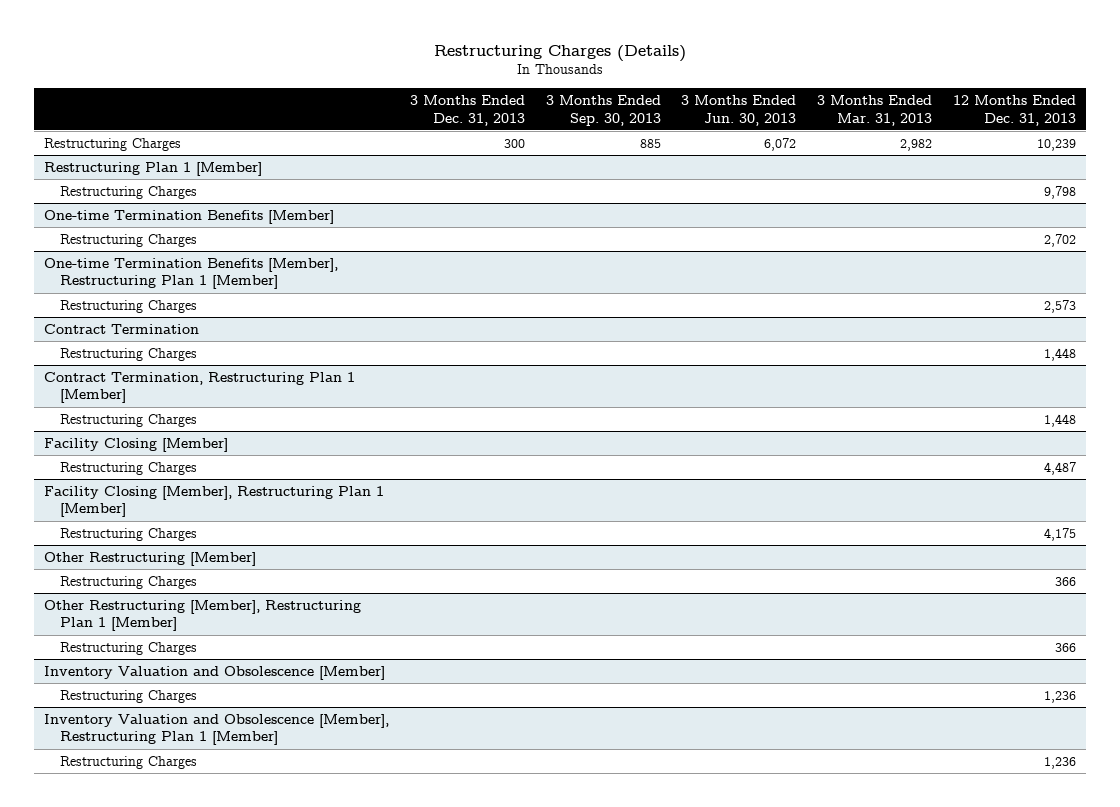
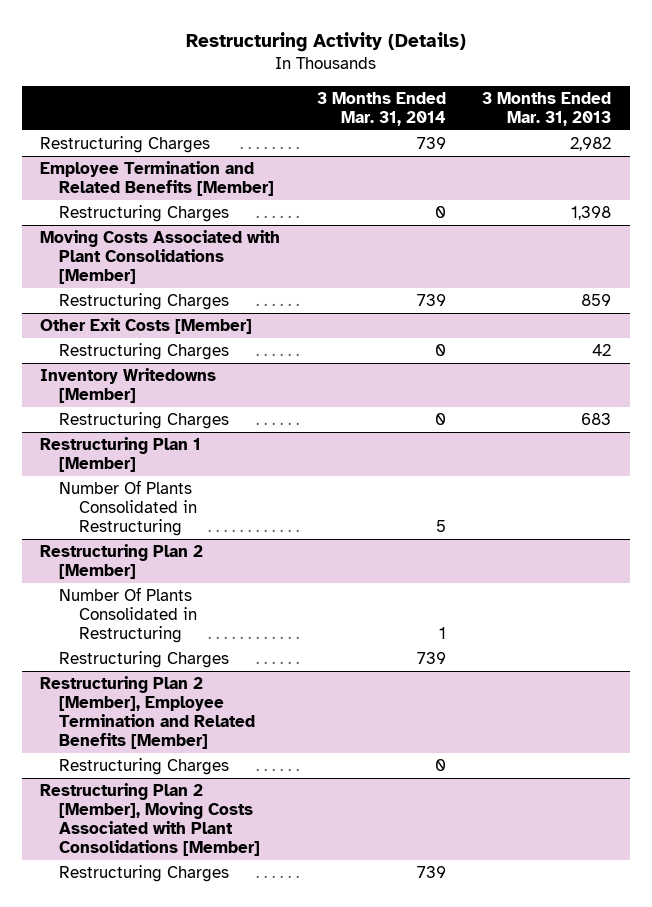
[433,44,686,62] Restructuring Charges (Details) -> [185,32,466,53] Restructuring Activity (Details)
[410,94,526,126] 3 Months Ended Dec. 31, 2013 -> none
[545,94,661,126] 3 Months Ended Sep. 30, 2013 -> none
[681,94,797,126] 3 Months Ended Jun. 30, 2013 -> none
[952,94,1076,126] 12 Months Ended Dec. 31, 2013 -> none
none -> [316,91,446,126] 3 Months Ended Mar. 31, 2014
none -> [40,161,275,196] Employee Termination and Related Benefits [Member]
none -> [59,205,230,223] Restructuring Charges
none -> [40,230,281,284] Moving Costs Associated with Plant Consolidations [Member]
none -> [59,293,230,311] Restructuring Charges
none -> [40,318,253,335] Other Exit Costs [Member]
none -> [59,343,230,361] Restructuring Charges
none -> [40,368,217,403] Inventory Writedowns [Member]
none -> [59,412,230,430] Restructuring Charges
[60,185,198,199] Restructuring Charges -> none
[44,209,335,224] One-time Termination Benefits [Member] -> none
[60,233,198,247] Restructuring Charges -> none
[44,257,339,290] One-time Termination Benefits [Member], Restructuring Plan 1 [Member] -> none
[60,299,198,313] Restructuring Charges -> none
[44,323,200,334] Contract Termination -> none
[60,347,198,361] Restructuring Charges -> none
[44,371,356,404] Contract Termination, Restructuring Plan 1 [Member] -> none
[60,413,198,427] Restructuring Charges -> none
[44,437,229,452] Facility Closing [Member] -> none
[60,461,198,475] Restructuring Charges -> none
[44,485,385,518] Facility Closing [Member], Restructuring Plan 1 [Member] -> none
[60,527,198,541] Restructuring Charges -> none
[44,551,257,566] Other Restructuring [Member] -> none
[60,575,198,589] Restructuring Charges -> none
[44,599,362,632] Other Restructuring [Member], Restructuring Plan 1 [Member] -> none
[60,641,198,655] Restructuring Charges -> none
[44,665,386,680] Inventory Valuation and Obsolescence [Member] -> none
[60,689,198,703] Restructuring Charges -> none
[44,713,390,746] Inventory Valuation and Obsolescence [Member], Restructuring Plan 1 [Member] -> none
[60,755,198,769] Restructuring Charges -> none
none -> [59,480,197,536] Number Of Plants Consolidated in Restructuring
none -> [40,544,204,579] Restructuring Plan 2 [Member]
none -> [59,587,197,643] Number Of Plants Consolidated in Restructuring
none -> [59,651,230,669] Restructuring Charges
none -> [40,676,256,749] Restructuring Plan 2 [Member], Employee Termination and Related Benefits [Member]
none -> [59,758,230,776] Restructuring Charges
none -> [40,783,261,856] Restructuring Plan 2 [Member], Moving Costs Associated with Plant Consolidations [Member]
none -> [59,865,230,883] Restructuring Charges

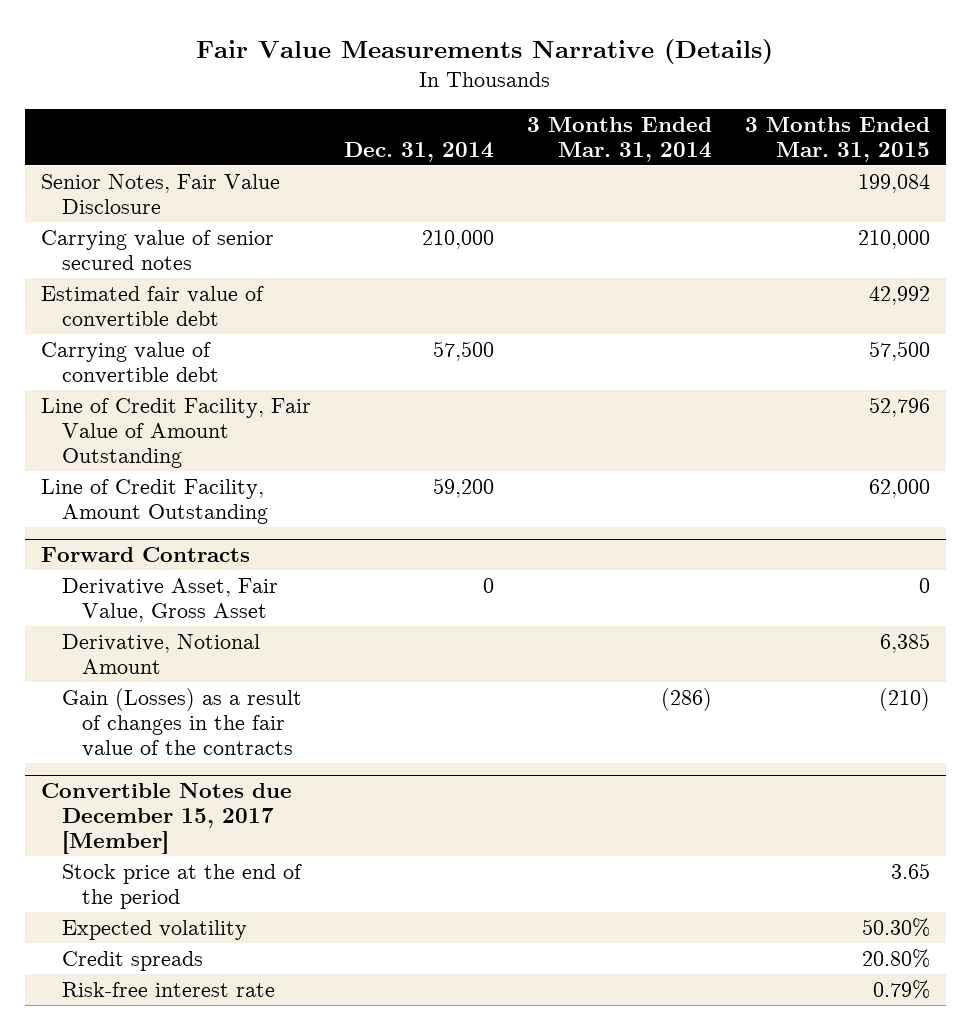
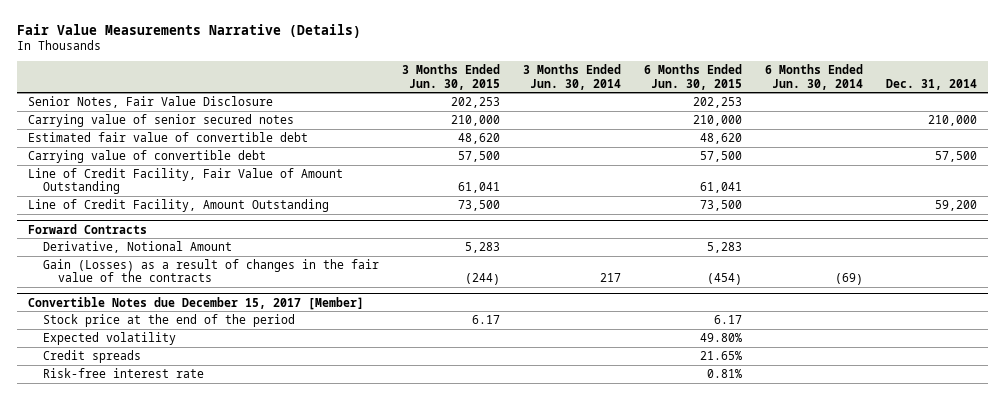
[526,116,712,162] 3 Months Ended Mar. 31, 2014 -> none
[744,116,930,162] 3 Months Ended Mar. 31, 2015 -> none
none -> [402,64,501,90] 3 Months Ended Jun. 30, 2015
none -> [523,64,622,90] 3 Months Ended Jun. 30, 2014
none -> [643,64,742,90] 6 Months Ended Jun. 30, 2015
none -> [764,64,863,90] 6 Months Ended Jun. 30, 2014
[61,577,278,622] Derivative Asset, Fair Value, Gross Asset -> none

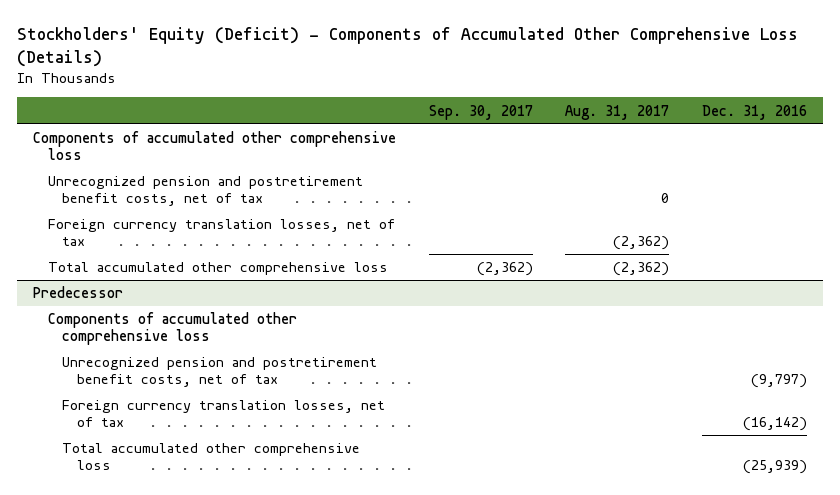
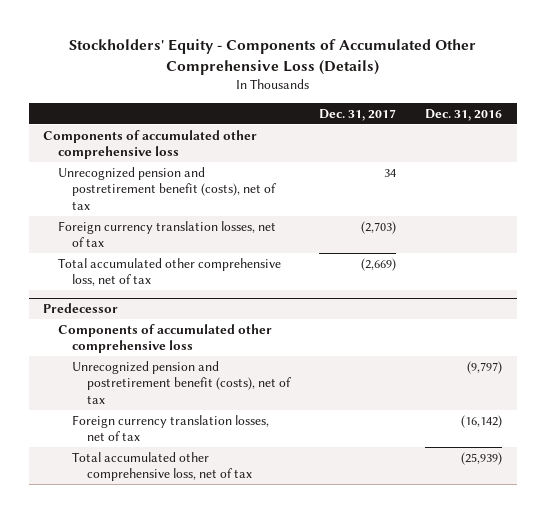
[16,26,798,67] Stockholders' Equity (Deficit) - Components of Accumulated Other Comprehensive Loss (Details) -> [68,38,476,75] Stockholders' Equity - Components of Accumulated Other Comprehensive Loss (Details)
[428,104,533,120] Sep. 30, 2017 -> none
[565,104,670,120] Aug. 31, 2017 -> none
none -> [319,108,397,121] Dec. 31, 2017
[47,176,363,207] Unrecognized pension and postretirement benefit costs, net of tax -> [57,166,277,211] Unrecognized pension and postretirement benefit (costs), net of tax
[47,262,388,276] Total accumulated other comprehensive loss -> [57,257,281,287] Total accumulated other comprehensive loss, net of tax
[62,357,378,388] Unrecognized pension and postretirement benefit costs, net of tax -> [72,360,291,405] Unrecognized pension and postretirement benefit (costs), net of tax
[62,443,361,471] Total accumulated other comprehensive loss -> [72,451,252,482] Total accumulated other comprehensive loss, net of tax

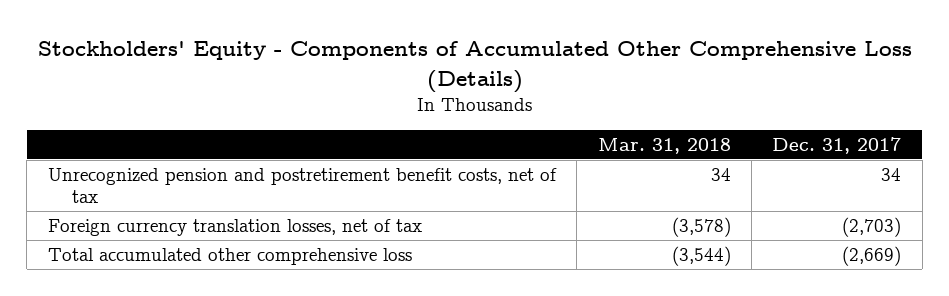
[425,108,503,121] Dec. 31, 2016 -> none
none -> [597,137,731,154] Mar. 31, 2018
[43,129,258,160] Components of accumulated other comprehensive loss -> none
[57,166,277,211] Unrecognized pension and postretirement benefit (costs), net of tax -> [47,167,557,203] Unrecognized pension and postretirement benefit costs, net of tax
[43,303,119,314] Predecessor -> none
[57,323,272,354] Components of accumulated other comprehensive loss -> none
[72,360,291,405] Unrecognized pension and postretirement benefit (costs), net of tax -> none
[72,414,270,442] Foreign currency translation losses, net of tax -> none
[72,451,252,482] Total accumulated other comprehensive loss, net of tax -> none
[57,257,281,287] Total accumulated other comprehensive loss, net of tax -> [47,247,412,265] Total accumulated other comprehensive loss

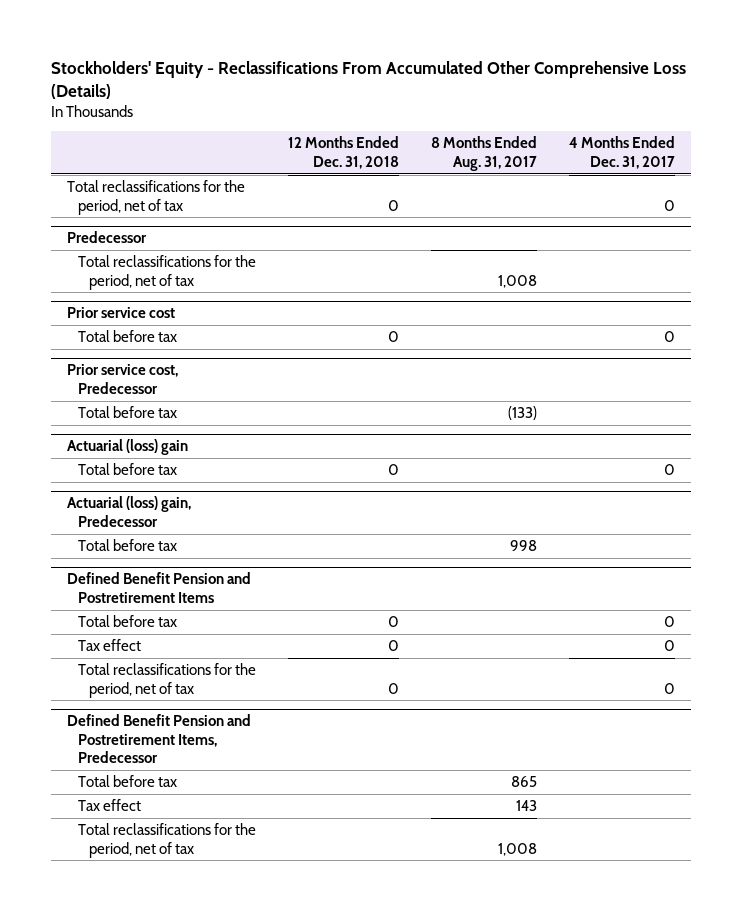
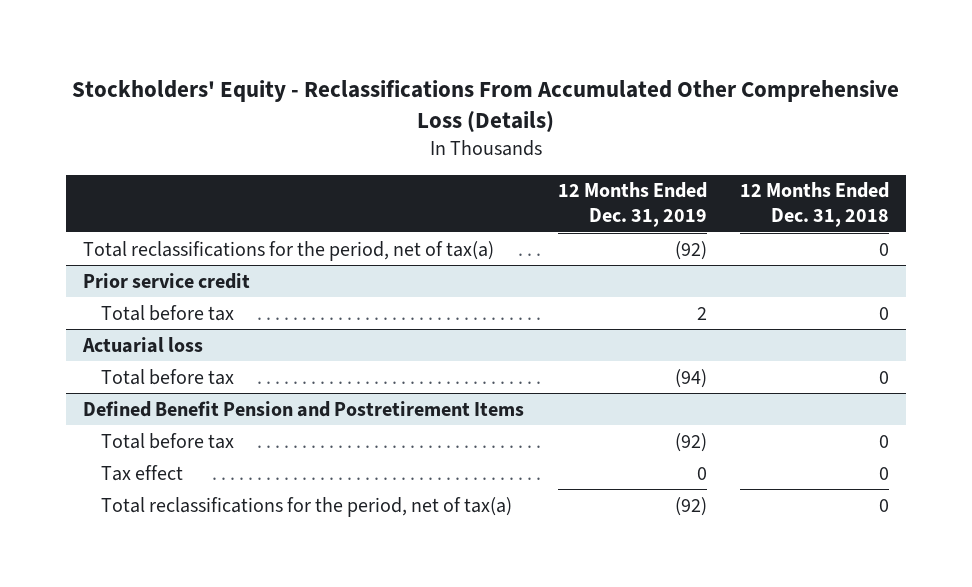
[431,136,538,172] 8 Months Ended Aug. 31, 2017 -> none
[569,136,676,170] 4 Months Ended Dec. 31, 2017 -> none
none -> [557,182,707,228] 12 Months Ended Dec. 31, 2019
[66,231,147,244] Predecessor -> none
[77,255,256,290] Total reclassifications for the period, net of tax -> none
[66,180,245,215] Total reclassifications for the period, net of tax -> [82,240,494,261] Total reclassifications for the period, net of tax(a)
[66,307,175,319] Prior service cost -> [82,272,250,289] Prior service credit
[66,364,178,394] Prior service cost, Predecessor -> none
[77,406,177,419] Total before tax -> none
[66,439,188,456] Actuarial (loss) gain -> [81,336,203,353] Actuarial loss
[66,496,191,527] Actuarial (loss) gain, Predecessor -> none
[77,539,177,552] Total before tax -> none
[66,714,251,764] Defined Benefit Pension and Postretirement Items, Predecessor -> none
[77,775,177,788] Total before tax -> none
[77,799,141,812] Tax effect -> none
[77,823,256,858] Total reclassifications for the period, net of tax -> none
[77,663,256,698] Total reclassifications for the period, net of tax -> [100,496,512,517] Total reclassifications for the period, net of tax(a)

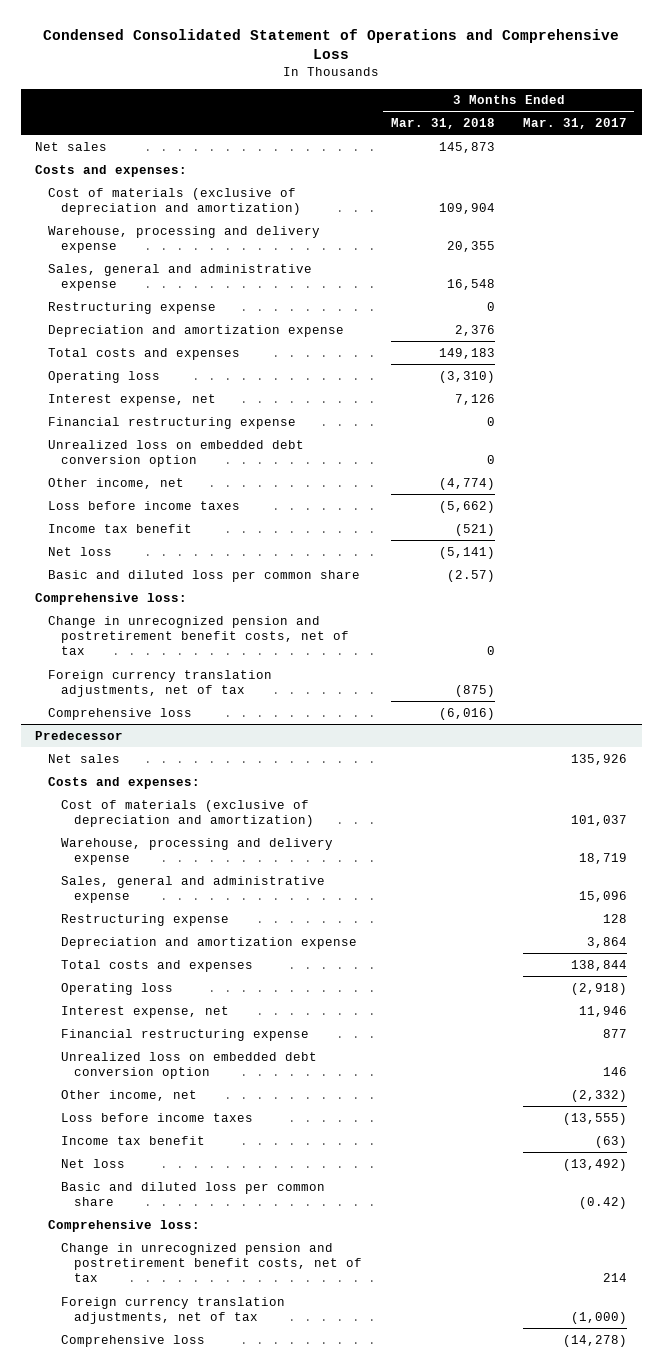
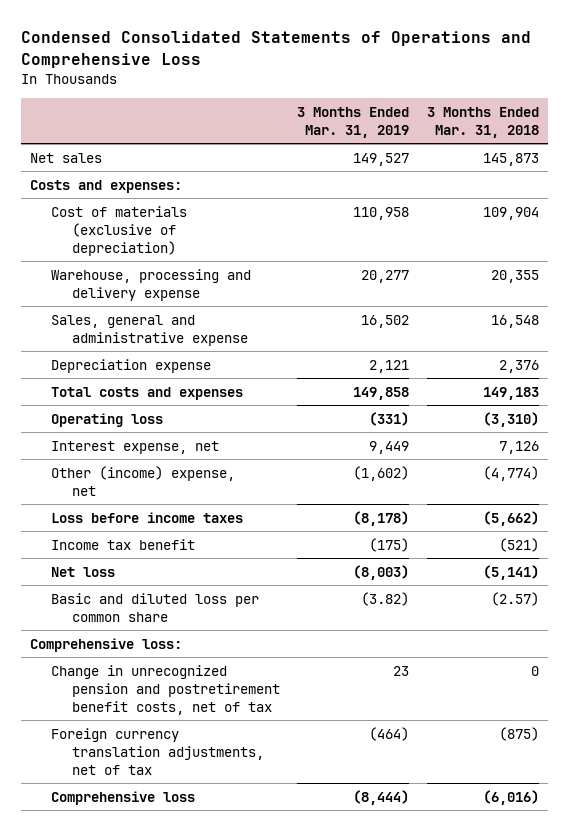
[43,28,620,60] Condensed Consolidated Statement of Operations and Comprehensive Loss -> [21,31,532,69] Condensed Consolidated Statements of Operations and Comprehensive Loss
[523,118,628,130] Mar. 31, 2017 -> none
none -> [297,106,410,139] 3 Months Ended Mar. 31, 2019
[47,187,301,215] Cost of materials (exclusive of depreciation and amortization) -> [50,205,187,256] Cost of materials (exclusive of depreciation)
[47,301,216,314] Restructuring expense -> none
[47,324,344,337] Depreciation and amortization expense -> [50,358,211,373] Depreciation expense
[47,416,296,429] Financial restructuring expense -> none
[47,439,304,467] Unrealized loss on embedded debt conversion option -> none
[47,477,184,489] Other income, net -> [50,465,235,496] Other (income) expense, net
[34,730,123,740] Predecessor -> none
[47,753,120,763] Net sales -> none
[47,776,200,789] Costs and expenses: -> none
[60,799,314,827] Cost of materials (exclusive of depreciation and amortization) -> none
[60,837,333,865] Warehouse, processing and delivery expense -> none
[60,875,325,903] Sales, general and administrative expense -> none
[60,913,229,926] Restructuring expense -> none
[60,936,357,949] Depreciation and amortization expense -> none
[60,959,253,972] Total costs and expenses -> none
[60,982,173,995] Operating loss -> none
[60,1005,229,1018] Interest expense, net -> none
[60,1028,309,1041] Financial restructuring expense -> none
[60,1051,317,1079] Unrealized loss on embedded debt conversion option -> none
[60,1089,197,1101] Other income, net -> none
[60,1112,253,1122] Loss before income taxes -> none
[60,1135,205,1145] Income tax benefit -> none
[60,1158,125,1168] Net loss -> none
[60,1181,325,1206] Basic and diluted loss per common share -> none
[47,1219,200,1232] Comprehensive loss: -> none
[60,1242,362,1283] Change in unrecognized pension and postretirement benefit costs, net of tax -> none
[60,1296,285,1324] Foreign currency translation adjustments, net of tax -> none
[60,1334,205,1347] Comprehensive loss -> none

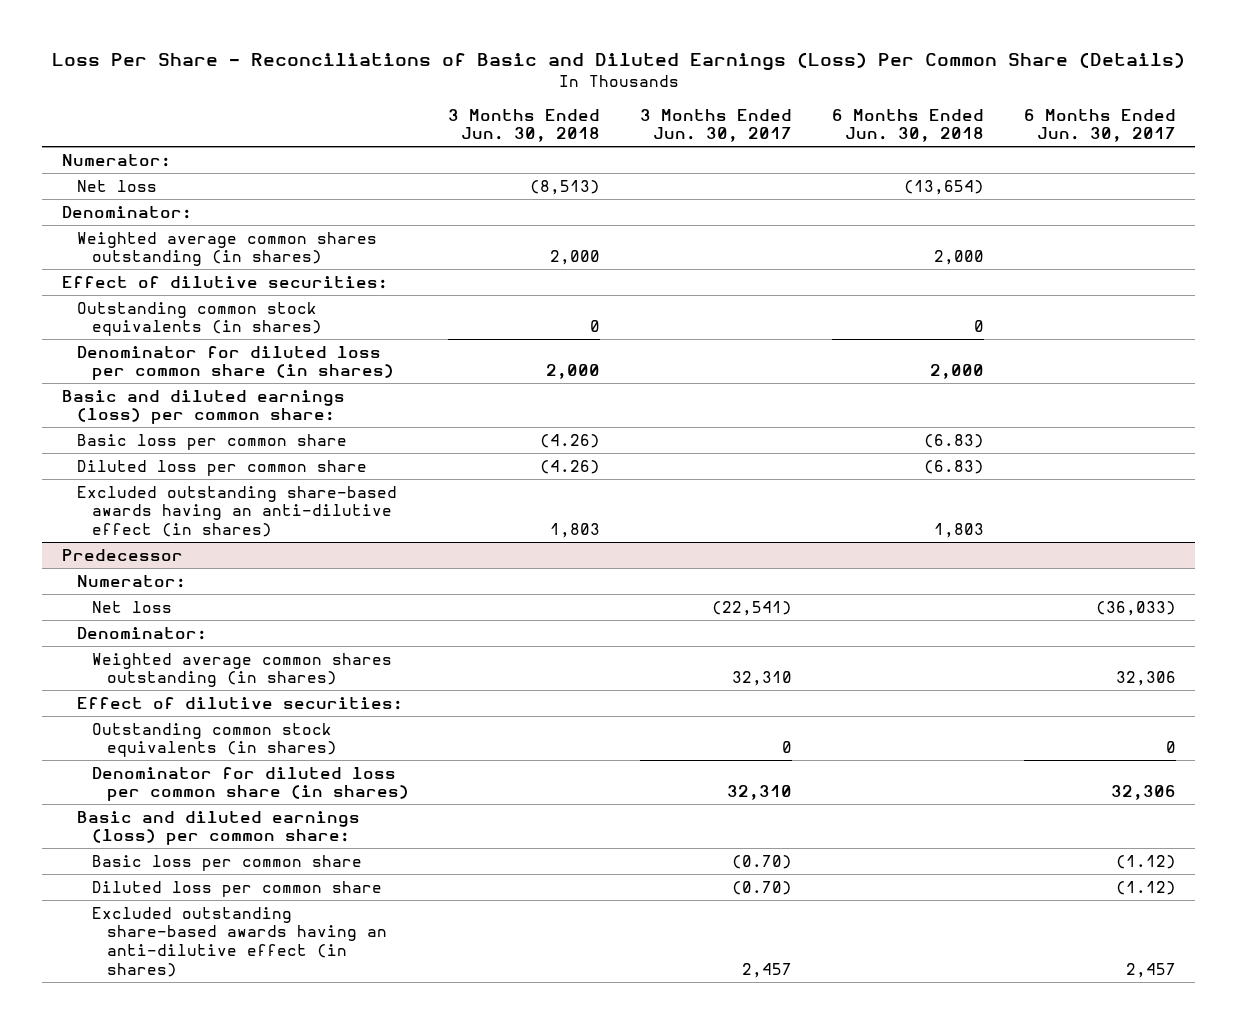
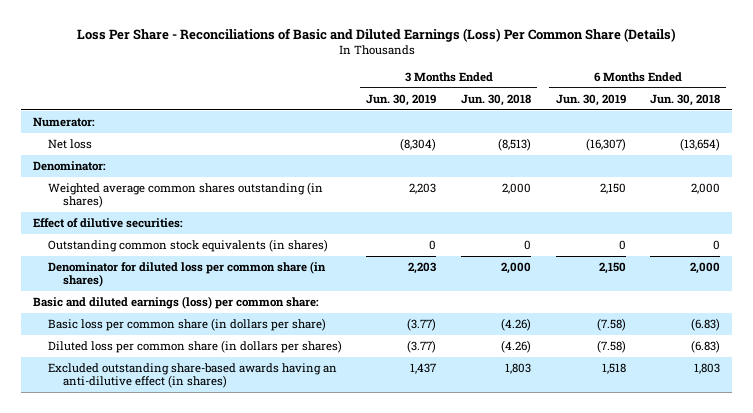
[640,108,793,143] 3 Months Ended Jun. 30, 2017 -> none
[1023,108,1176,143] 6 Months Ended Jun. 30, 2017 -> none
none -> [366,93,437,106] Jun. 30, 2019
none -> [555,93,626,106] Jun. 30, 2019
[76,433,347,450] Basic loss per common share -> [47,318,326,332] Basic loss per common share (in dollars per share)
[76,459,367,476] Diluted loss per common share -> [47,340,342,354] Diluted loss per common share (in dollars per shares)
[61,548,183,561] Predecessor -> none
[76,574,186,588] Numerator: -> none
[91,600,172,613] Net loss -> none
[76,626,207,640] Denominator: -> none
[91,652,392,688] Weighted average common shares outstanding (in shares) -> none
[76,696,403,710] Effect of dilutive securities: -> none
[91,722,337,758] Outstanding common stock equivalents (in shares) -> none
[91,766,409,802] Denominator for diluted loss per common share (in shares) -> none
[76,810,360,846] Basic and diluted earnings (loss) per common share: -> none
[91,854,362,871] Basic loss per common share -> none
[91,880,382,897] Diluted loss per common share -> none
[91,906,387,978] Excluded outstanding share-based awards having an anti-dilutive effect (in shares) -> none

